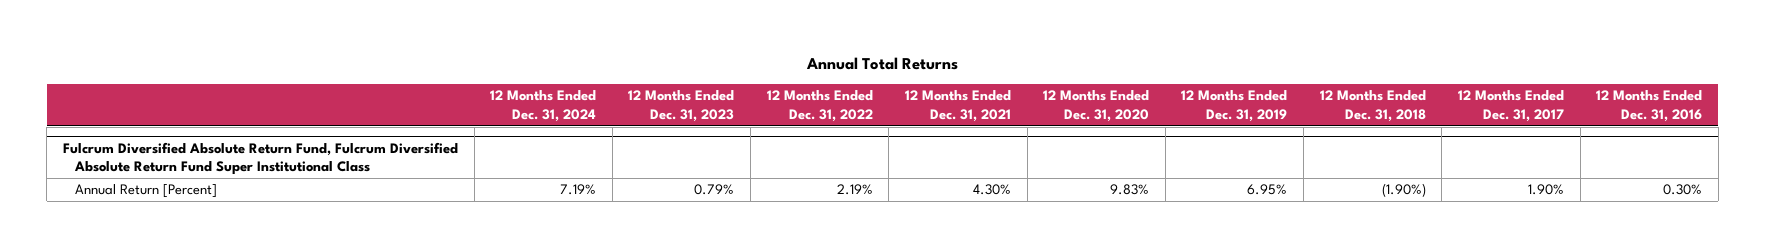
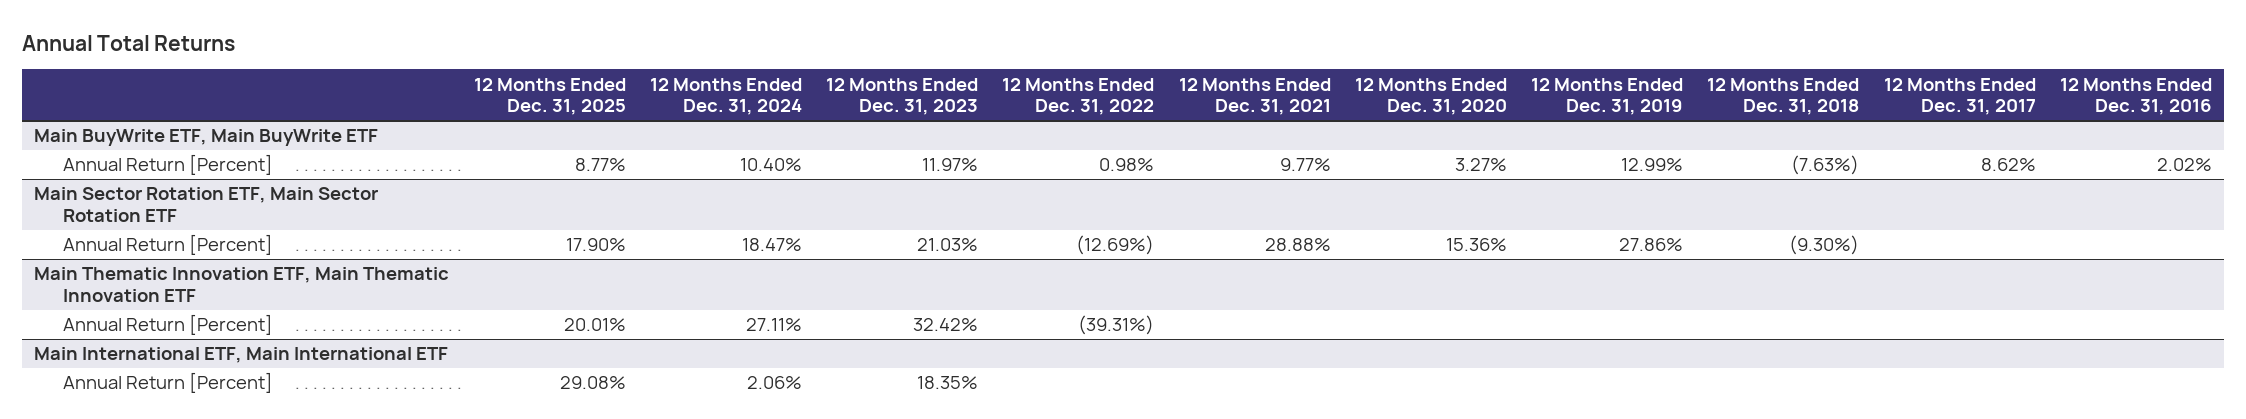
none -> [473,77,626,116] 12 Months Ended Dec. 31, 2025
[62,141,458,176] Fulcrum Diversified Absolute Return Fund, Fulcrum Diversified Absolute Return Fund Super Institutional Class -> none
none -> [34,129,379,147] Main BuyWrite ETF, Main BuyWrite ETF
[560,184,597,196] 7.19% -> [739,158,802,172] 10.40%
[694,184,735,196] 0.79% -> [922,158,979,172] 11.97%
[836,184,873,196] 2.19% -> [1099,158,1155,172] 0.98%
[972,184,1011,196] 4.30% -> [1279,158,1331,172] 9.77%
[1110,184,1150,196] 9.83% -> [1454,158,1507,172] 3.27%
[1247,184,1288,196] 6.95% -> [1621,158,1684,172] 12.99%
[1381,183,1426,198] (1.90%) -> [1791,155,1860,176] (7.63%)
[1527,184,1564,196] 1.90% -> [1980,158,2036,172] 8.62%
[1663,184,1703,196] 0.30% -> [2156,158,2212,172] 2.02%
none -> [34,187,379,223] Main Sector Rotation ETF, Main Sector Rotation ETF
none -> [62,234,273,256] Annual Return [Percent]
none -> [34,267,450,303] Main Thematic Innovation ETF, Main Thematic Innovation ETF
none -> [62,314,273,336] Annual Return [Percent]
none -> [34,347,449,364] Main International ETF, Main International ETF
none -> [62,372,273,394] Annual Return [Percent]

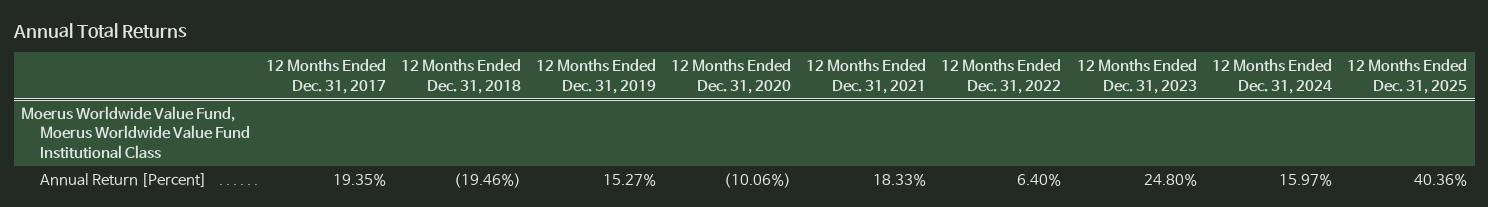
[2059,77,2212,116] 12 Months Ended Dec. 31, 2016 -> none
[34,129,379,147] Main BuyWrite ETF, Main BuyWrite ETF -> none
[34,187,379,223] Main Sector Rotation ETF, Main Sector Rotation ETF -> none
[62,234,273,256] Annual Return [Percent] -> none
[34,267,450,303] Main Thematic Innovation ETF, Main Thematic Innovation ETF -> none
[62,314,273,336] Annual Return [Percent] -> none
[34,347,449,364] Main International ETF, Main International ETF -> none
[62,372,273,394] Annual Return [Percent] -> none
none -> [21,105,251,159] Moerus Worldwide Value Fund, Moerus Worldwide Value Fund Institutional Class
[574,158,626,172] 8.77% -> [1413,172,1467,186] 40.36%
[739,158,802,172] 10.40% -> [1278,172,1332,186] 15.97%
[922,158,979,172] 11.97% -> [1143,172,1197,186] 24.80%
[1099,158,1155,172] 0.98% -> [1017,172,1062,186] 6.40%
[1279,158,1331,172] 9.77% -> [873,172,927,186] 18.33%
[1454,158,1507,172] 3.27% -> [724,172,792,188] (10.06%)
[1621,158,1684,172] 12.99% -> [602,172,656,186] 15.27%
[1791,155,1860,176] (7.63%) -> [453,172,521,188] (19.46%)
[1980,158,2036,172] 8.62% -> [332,172,386,186] 19.35%

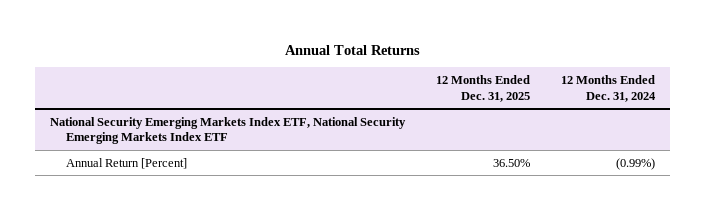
[265,59,386,94] 12 Months Ended Dec. 31, 2017 -> none
[400,59,521,94] 12 Months Ended Dec. 31, 2018 -> none
[535,59,656,94] 12 Months Ended Dec. 31, 2019 -> none
[671,59,792,94] 12 Months Ended Dec. 31, 2020 -> none
[806,59,927,94] 12 Months Ended Dec. 31, 2021 -> none
[941,59,1062,94] 12 Months Ended Dec. 31, 2022 -> none
[1076,59,1197,94] 12 Months Ended Dec. 31, 2023 -> none
[21,105,251,159] Moerus Worldwide Value Fund, Moerus Worldwide Value Fund Institutional Class -> none
none -> [50,116,407,145] National Security Emerging Markets Index ETF, National Security Emerging Markets Index ETF
[1278,172,1332,186] 15.97% -> [615,157,655,170] (0.99%)
[1413,172,1467,186] 40.36% -> [493,158,531,167] 36.50%

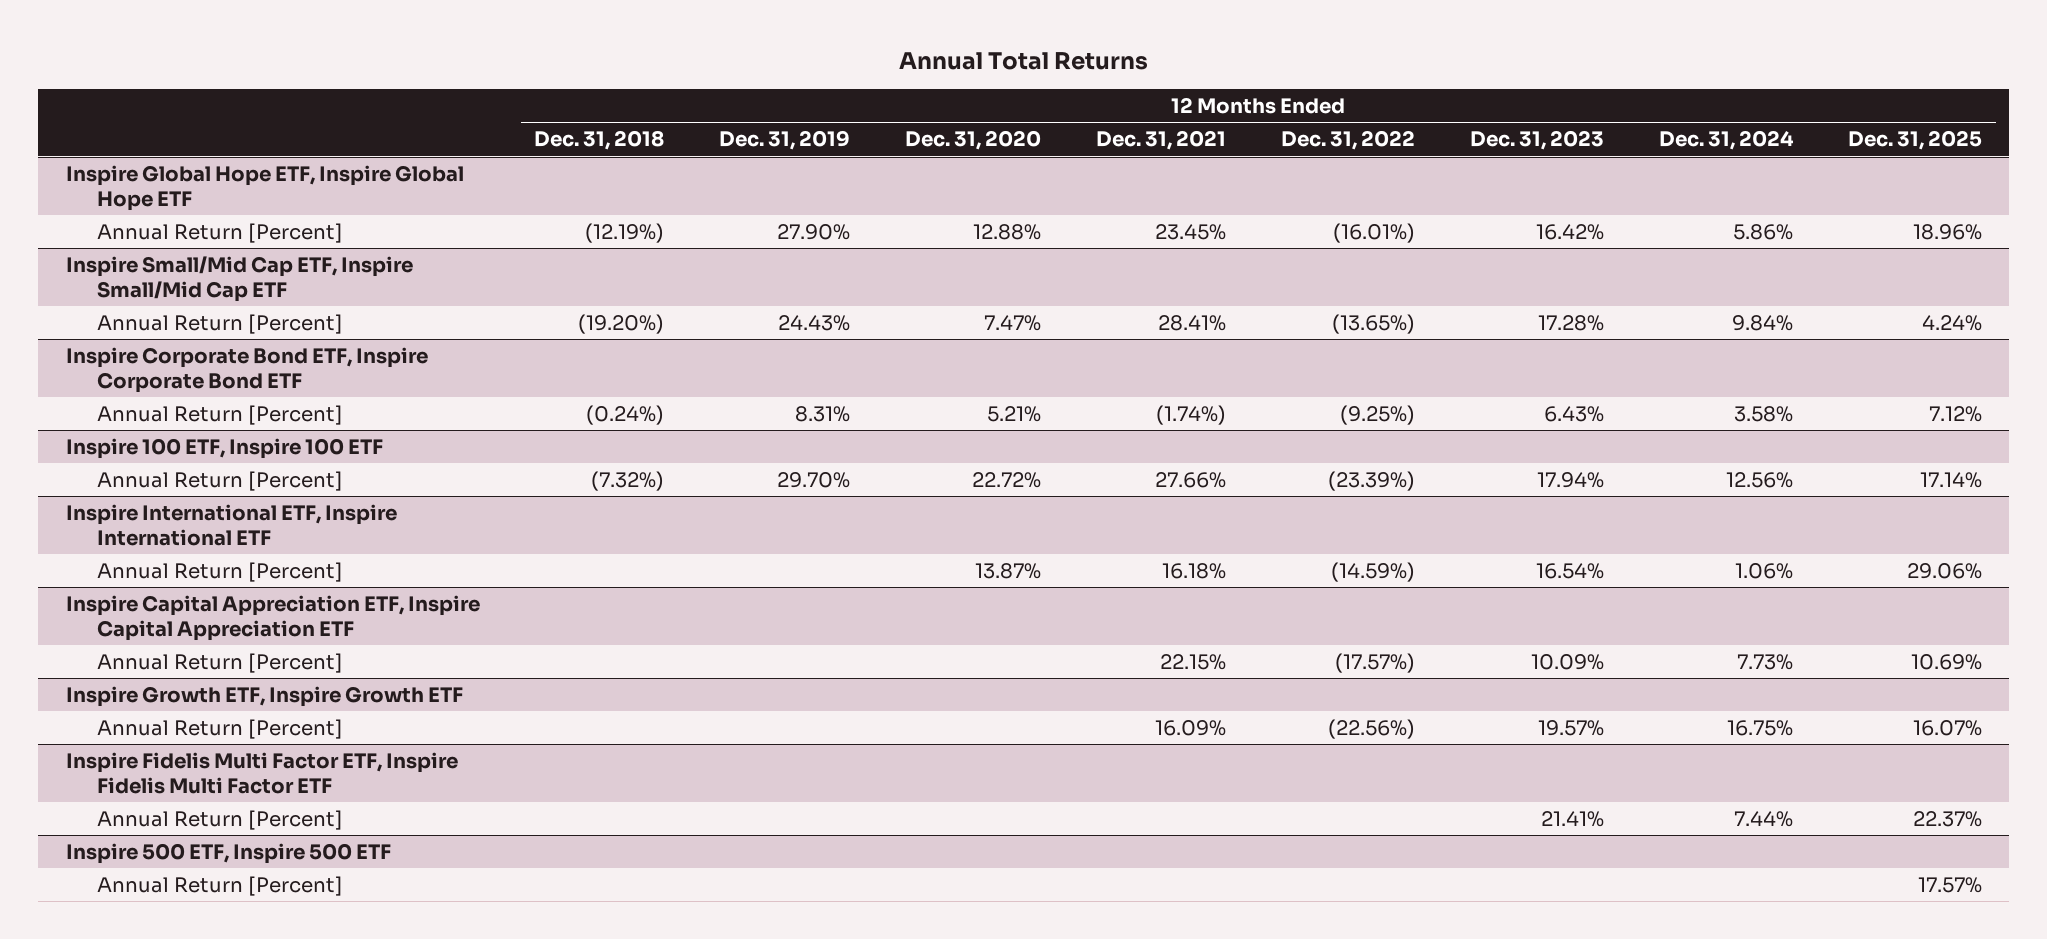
none -> [534,130,665,151] Dec. 31, 2018
none -> [719,130,851,151] Dec. 31, 2019
none -> [905,130,1042,151] Dec. 31, 2020
none -> [1096,130,1227,151] Dec. 31, 2021
none -> [1281,130,1416,151] Dec. 31, 2022
none -> [1469,130,1604,151] Dec. 31, 2023
[50,116,407,145] National Security Emerging Markets Index ETF, National Security Emerging Markets Index ETF -> none
none -> [65,164,464,212] Inspire Global Hope ETF, Inspire Global Hope ETF
[493,158,531,167] 36.50% -> [1912,223,1982,240] 18.96%
[615,157,655,170] (0.99%) -> [1732,223,1793,240] 5.86%
none -> [65,255,413,303] Inspire Small/Mid Cap ETF, Inspire Small/Mid Cap ETF
none -> [96,313,343,334] Annual Return [Percent]
none -> [65,346,428,394] Inspire Corporate Bond ETF, Inspire Corporate Bond ETF
none -> [96,404,343,425] Annual Return [Percent]
none -> [65,437,383,459] Inspire 100 ETF, Inspire 100 ETF
none -> [96,470,343,491] Annual Return [Percent]
none -> [65,503,397,547] Inspire International ETF, Inspire International ETF
none -> [96,561,343,582] Annual Return [Percent]
none -> [65,594,480,642] Inspire Capital Appreciation ETF, Inspire Capital Appreciation ETF
none -> [96,652,343,673] Annual Return [Percent]
none -> [65,685,463,707] Inspire Growth ETF, Inspire Growth ETF
none -> [96,718,343,739] Annual Return [Percent]
none -> [65,751,458,795] Inspire Fidelis Multi Factor ETF, Inspire Fidelis Multi Factor ETF
none -> [96,809,343,830] Annual Return [Percent]
none -> [65,842,391,864] Inspire 500 ETF, Inspire 500 ETF
none -> [96,875,343,896] Annual Return [Percent]

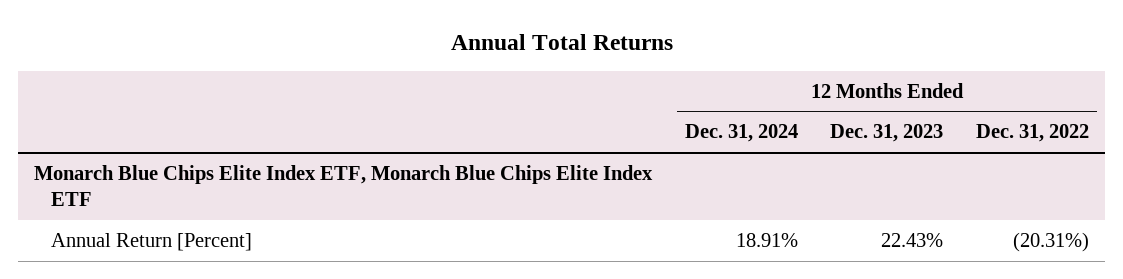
[534,130,665,151] Dec. 31, 2018 -> none
[719,130,851,151] Dec. 31, 2019 -> none
[905,130,1042,151] Dec. 31, 2020 -> none
[1096,130,1227,151] Dec. 31, 2021 -> none
[1847,130,1982,151] Dec. 31, 2025 -> none
[65,164,464,212] Inspire Global Hope ETF, Inspire Global Hope ETF -> none
[65,255,413,303] Inspire Small/Mid Cap ETF, Inspire Small/Mid Cap ETF -> none
[96,313,343,334] Annual Return [Percent] -> none
[65,346,428,394] Inspire Corporate Bond ETF, Inspire Corporate Bond ETF -> none
[96,404,343,425] Annual Return [Percent] -> none
[65,437,383,459] Inspire 100 ETF, Inspire 100 ETF -> none
[96,470,343,491] Annual Return [Percent] -> none
[65,503,397,547] Inspire International ETF, Inspire International ETF -> none
[96,561,343,582] Annual Return [Percent] -> none
[65,594,480,642] Inspire Capital Appreciation ETF, Inspire Capital Appreciation ETF -> none
[96,652,343,673] Annual Return [Percent] -> none
[65,685,463,707] Inspire Growth ETF, Inspire Growth ETF -> none
[96,718,343,739] Annual Return [Percent] -> none
[65,751,458,795] Inspire Fidelis Multi Factor ETF, Inspire Fidelis Multi Factor ETF -> none
[96,809,343,830] Annual Return [Percent] -> none
[65,842,391,864] Inspire 500 ETF, Inspire 500 ETF -> none
[96,875,343,896] Annual Return [Percent] -> none
none -> [34,165,654,206] Monarch Blue Chips Elite Index ETF, Monarch Blue Chips Elite Index ETF
[1333,222,1416,243] (16.01%) -> [1012,232,1089,253] (20.31%)
[1535,223,1604,240] 16.42% -> [881,233,944,248] 22.43%
[1732,223,1793,240] 5.86% -> [735,233,798,248] 18.91%

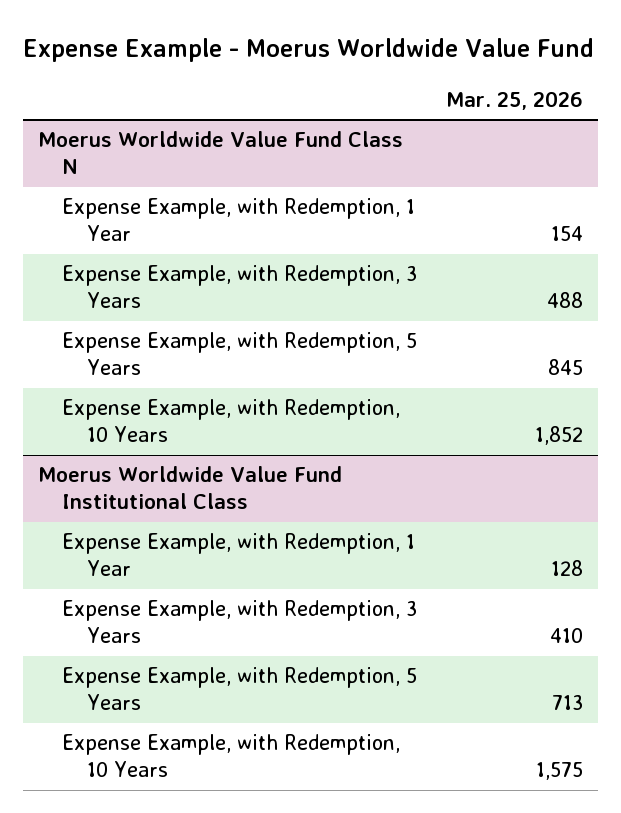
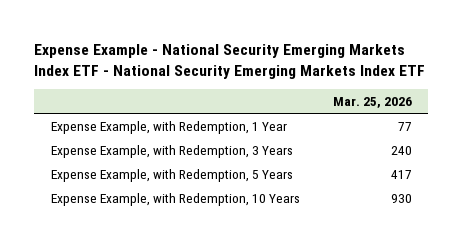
[23,38,595,63] Expense Example - Moerus Worldwide Value Fund -> [34,44,426,79] Expense Example - National Security Emerging Markets Index ETF - National Security Emerging Markets Index ETF
[37,131,403,174] Moerus Worldwide Value Fund Class N -> none
[37,466,342,509] Moerus Worldwide Value Fund Institutional Class -> none
[62,533,416,576] Expense Example, with Redemption, 1 Year -> none
[62,600,418,643] Expense Example, with Redemption, 3 Years -> none
[62,667,418,710] Expense Example, with Redemption, 5 Years -> none
[62,734,401,777] Expense Example, with Redemption, 10 Years -> none
[551,225,584,241] 154 -> [397,121,412,131] 77
[547,291,584,308] 488 -> [390,145,412,155] 240
[548,358,584,375] 845 -> [390,169,412,179] 417
[535,425,584,445] 1,852 -> [390,193,412,203] 930

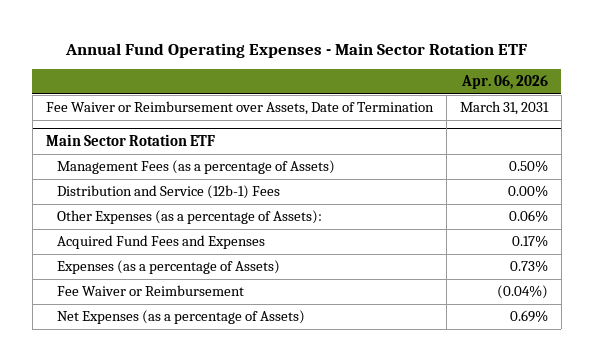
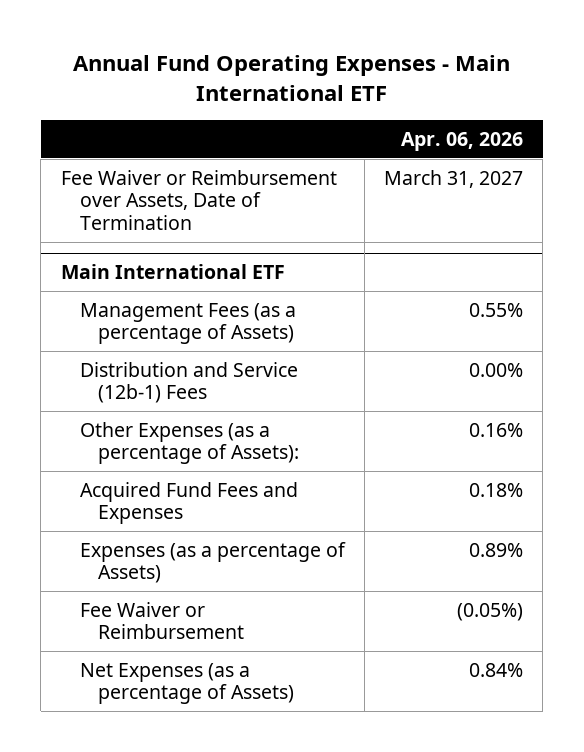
[64,42,527,58] Annual Fund Operating Expenses - Main Sector Rotation ETF -> [72,54,510,102] Annual Fund Operating Expenses - Main International ETF
[45,134,215,147] Main Sector Rotation ETF -> none
[459,101,549,116] March 31, 2031 -> [384,169,524,188] March 31, 2027
none -> [60,264,285,280] Main International ETF
[508,160,548,173] 0.50% -> [469,302,524,317] 0.55%
[508,210,548,223] 0.06% -> [469,422,524,437] 0.16%
[511,235,548,248] 0.17% -> [469,482,524,497] 0.18%
[509,260,548,273] 0.73% -> [469,542,524,557] 0.89%
[496,285,548,300] (0.04%) -> [457,602,524,621] (0.05%)
[509,310,548,323] 0.69% -> [469,662,524,677] 0.84%

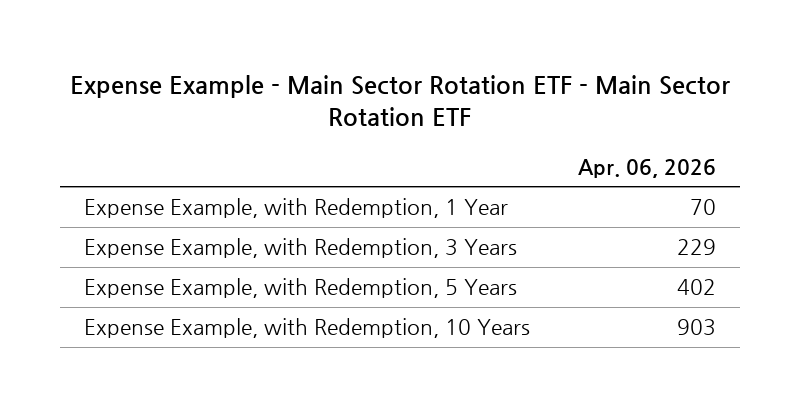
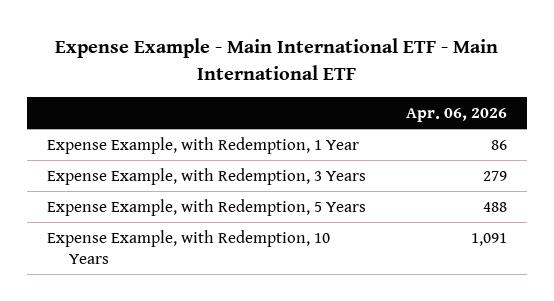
[69,74,730,127] Expense Example - Main Sector Rotation ETF - Main Sector Rotation ETF -> [54,38,498,81] Expense Example - Main International ETF - Main International ETF
[689,199,716,216] 70 -> [490,139,507,150] 86
[676,239,716,256] 229 -> [482,170,507,181] 279
[676,279,716,296] 402 -> [482,201,507,212] 488
[676,319,716,337] 903 -> [470,232,507,246] 1,091

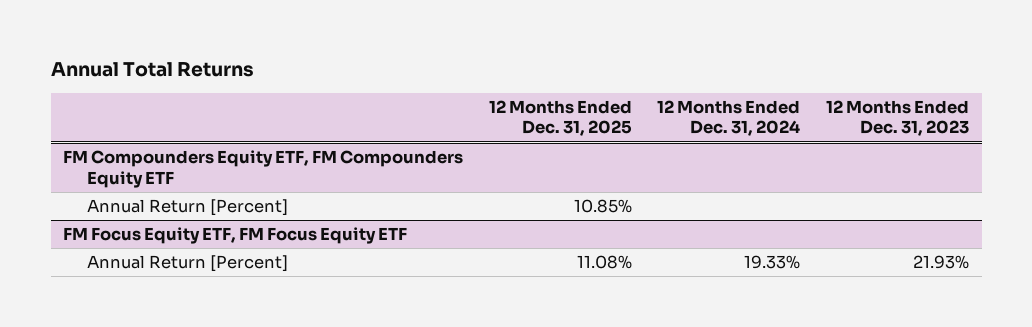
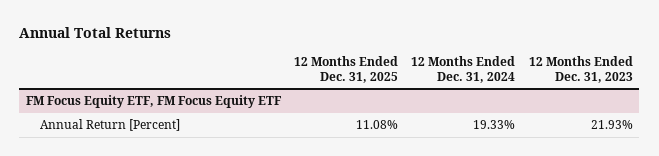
[63,150,464,188] FM Compounders Equity ETF, FM Compounders Equity ETF -> none
[87,199,289,217] Annual Return [Percent] -> none

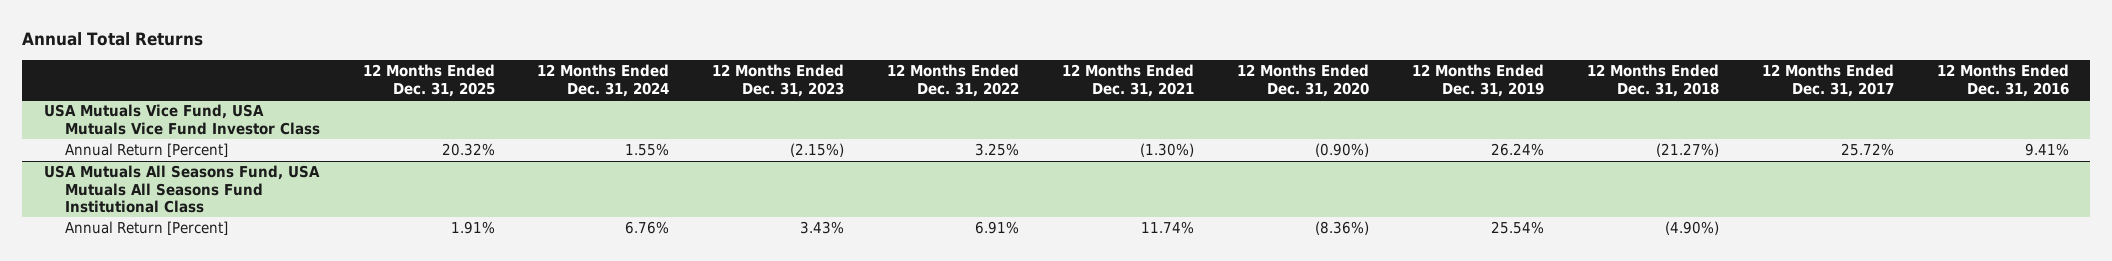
none -> [887,64,1020,97] 12 Months Ended Dec. 31, 2022
none -> [1062,64,1195,97] 12 Months Ended Dec. 31, 2021
none -> [1237,64,1370,97] 12 Months Ended Dec. 31, 2020
none -> [1411,64,1544,97] 12 Months Ended Dec. 31, 2019
none -> [1586,64,1719,97] 12 Months Ended Dec. 31, 2018
none -> [1761,64,1894,97] 12 Months Ended Dec. 31, 2017
none -> [1936,64,2069,97] 12 Months Ended Dec. 31, 2016
[26,95,283,109] FM Focus Equity ETF, FM Focus Equity ETF -> none
none -> [43,104,320,135] USA Mutuals Vice Fund, USA Mutuals Vice Fund Investor Class
[356,120,399,130] 11.08% -> [441,143,495,157] 20.32%
[473,120,516,130] 19.33% -> [625,143,670,157] 1.55%
[590,120,633,130] 21.93% -> [790,143,845,158] (2.15%)
none -> [43,165,320,213] USA Mutuals All Seasons Fund, USA Mutuals All Seasons Fund Institutional Class
none -> [64,221,228,236] Annual Return [Percent]

